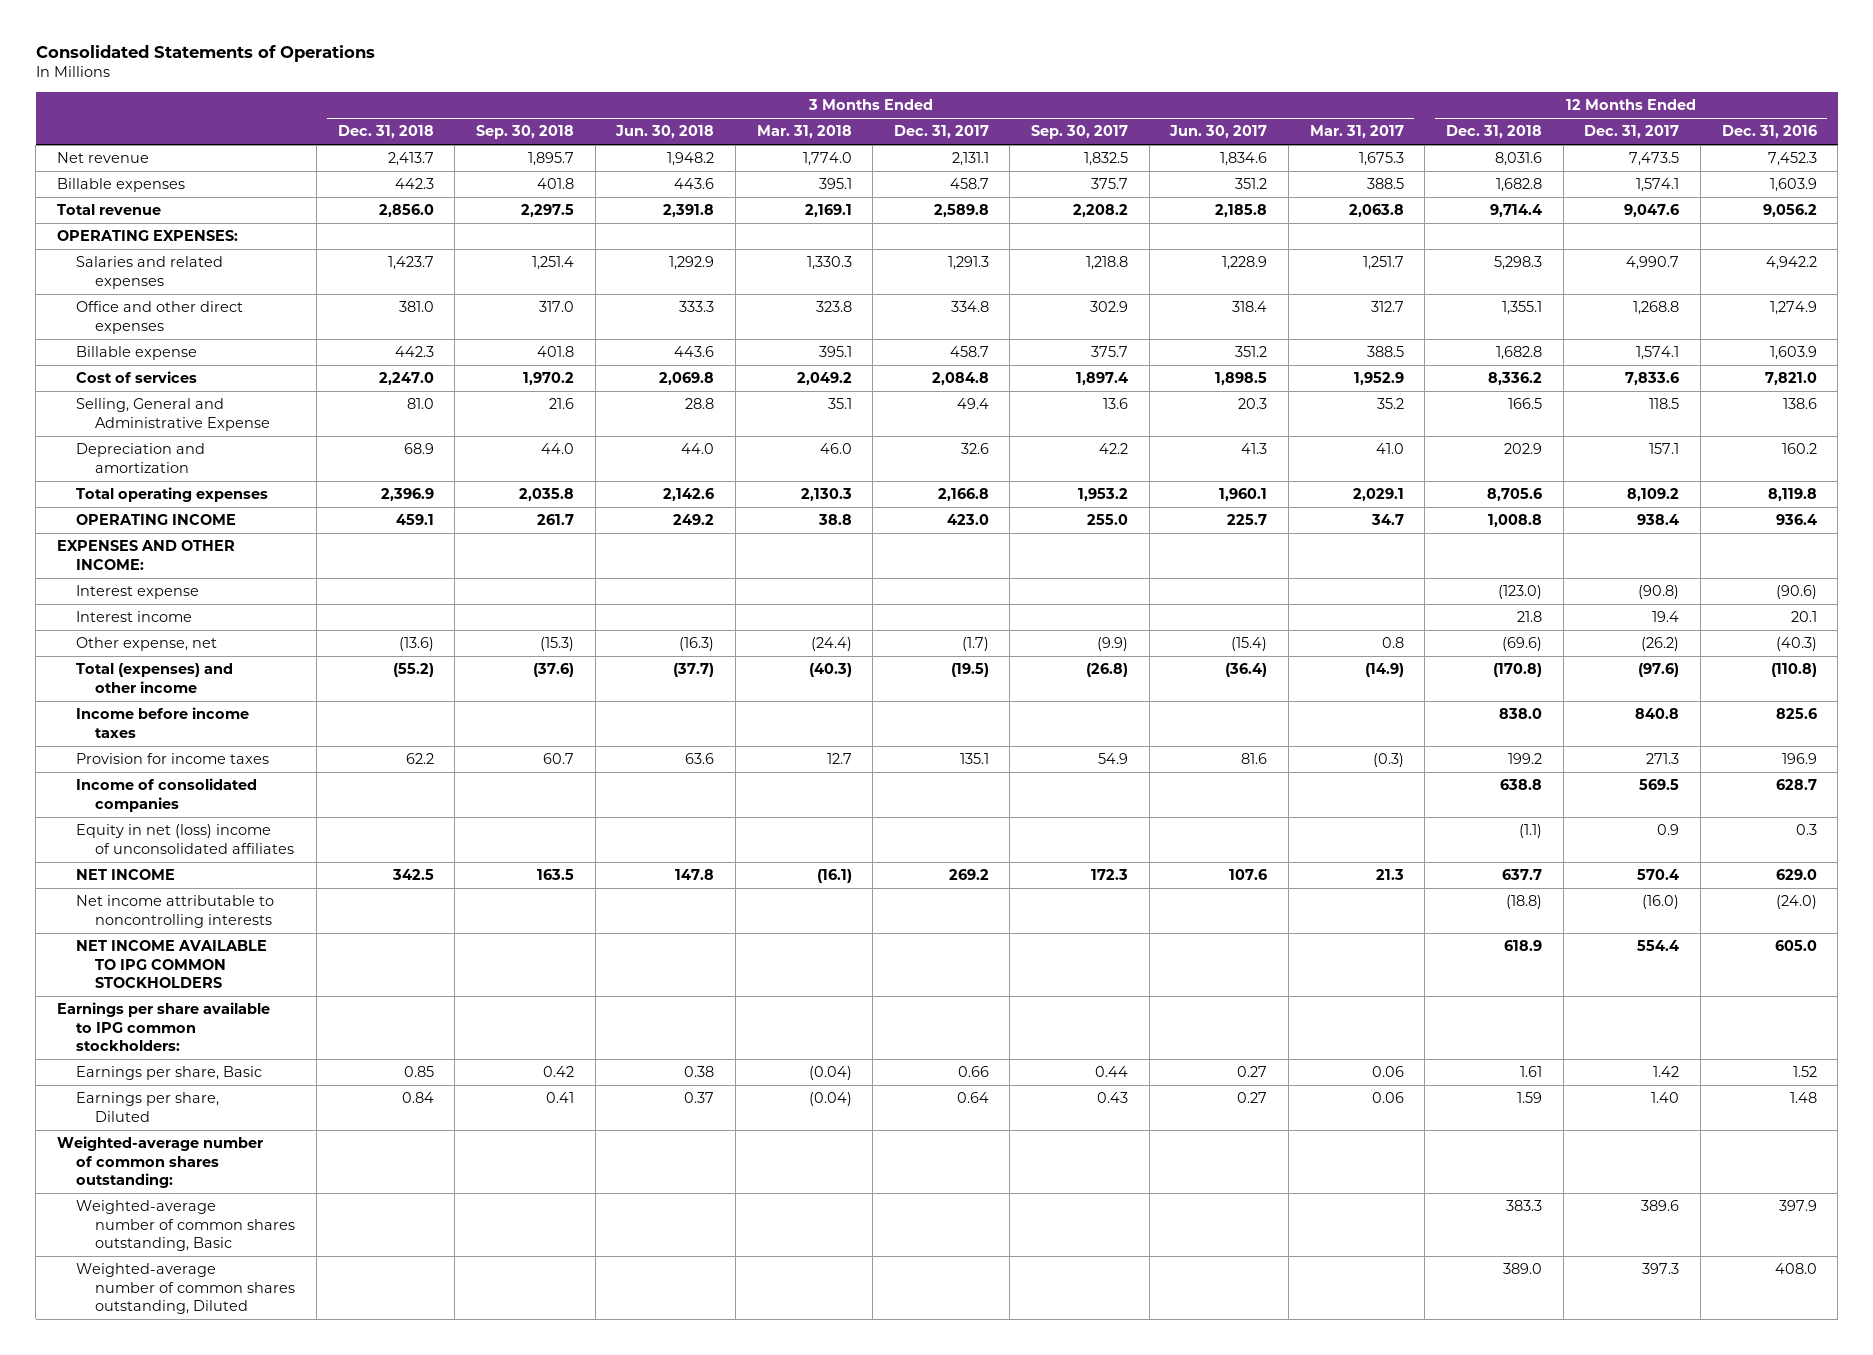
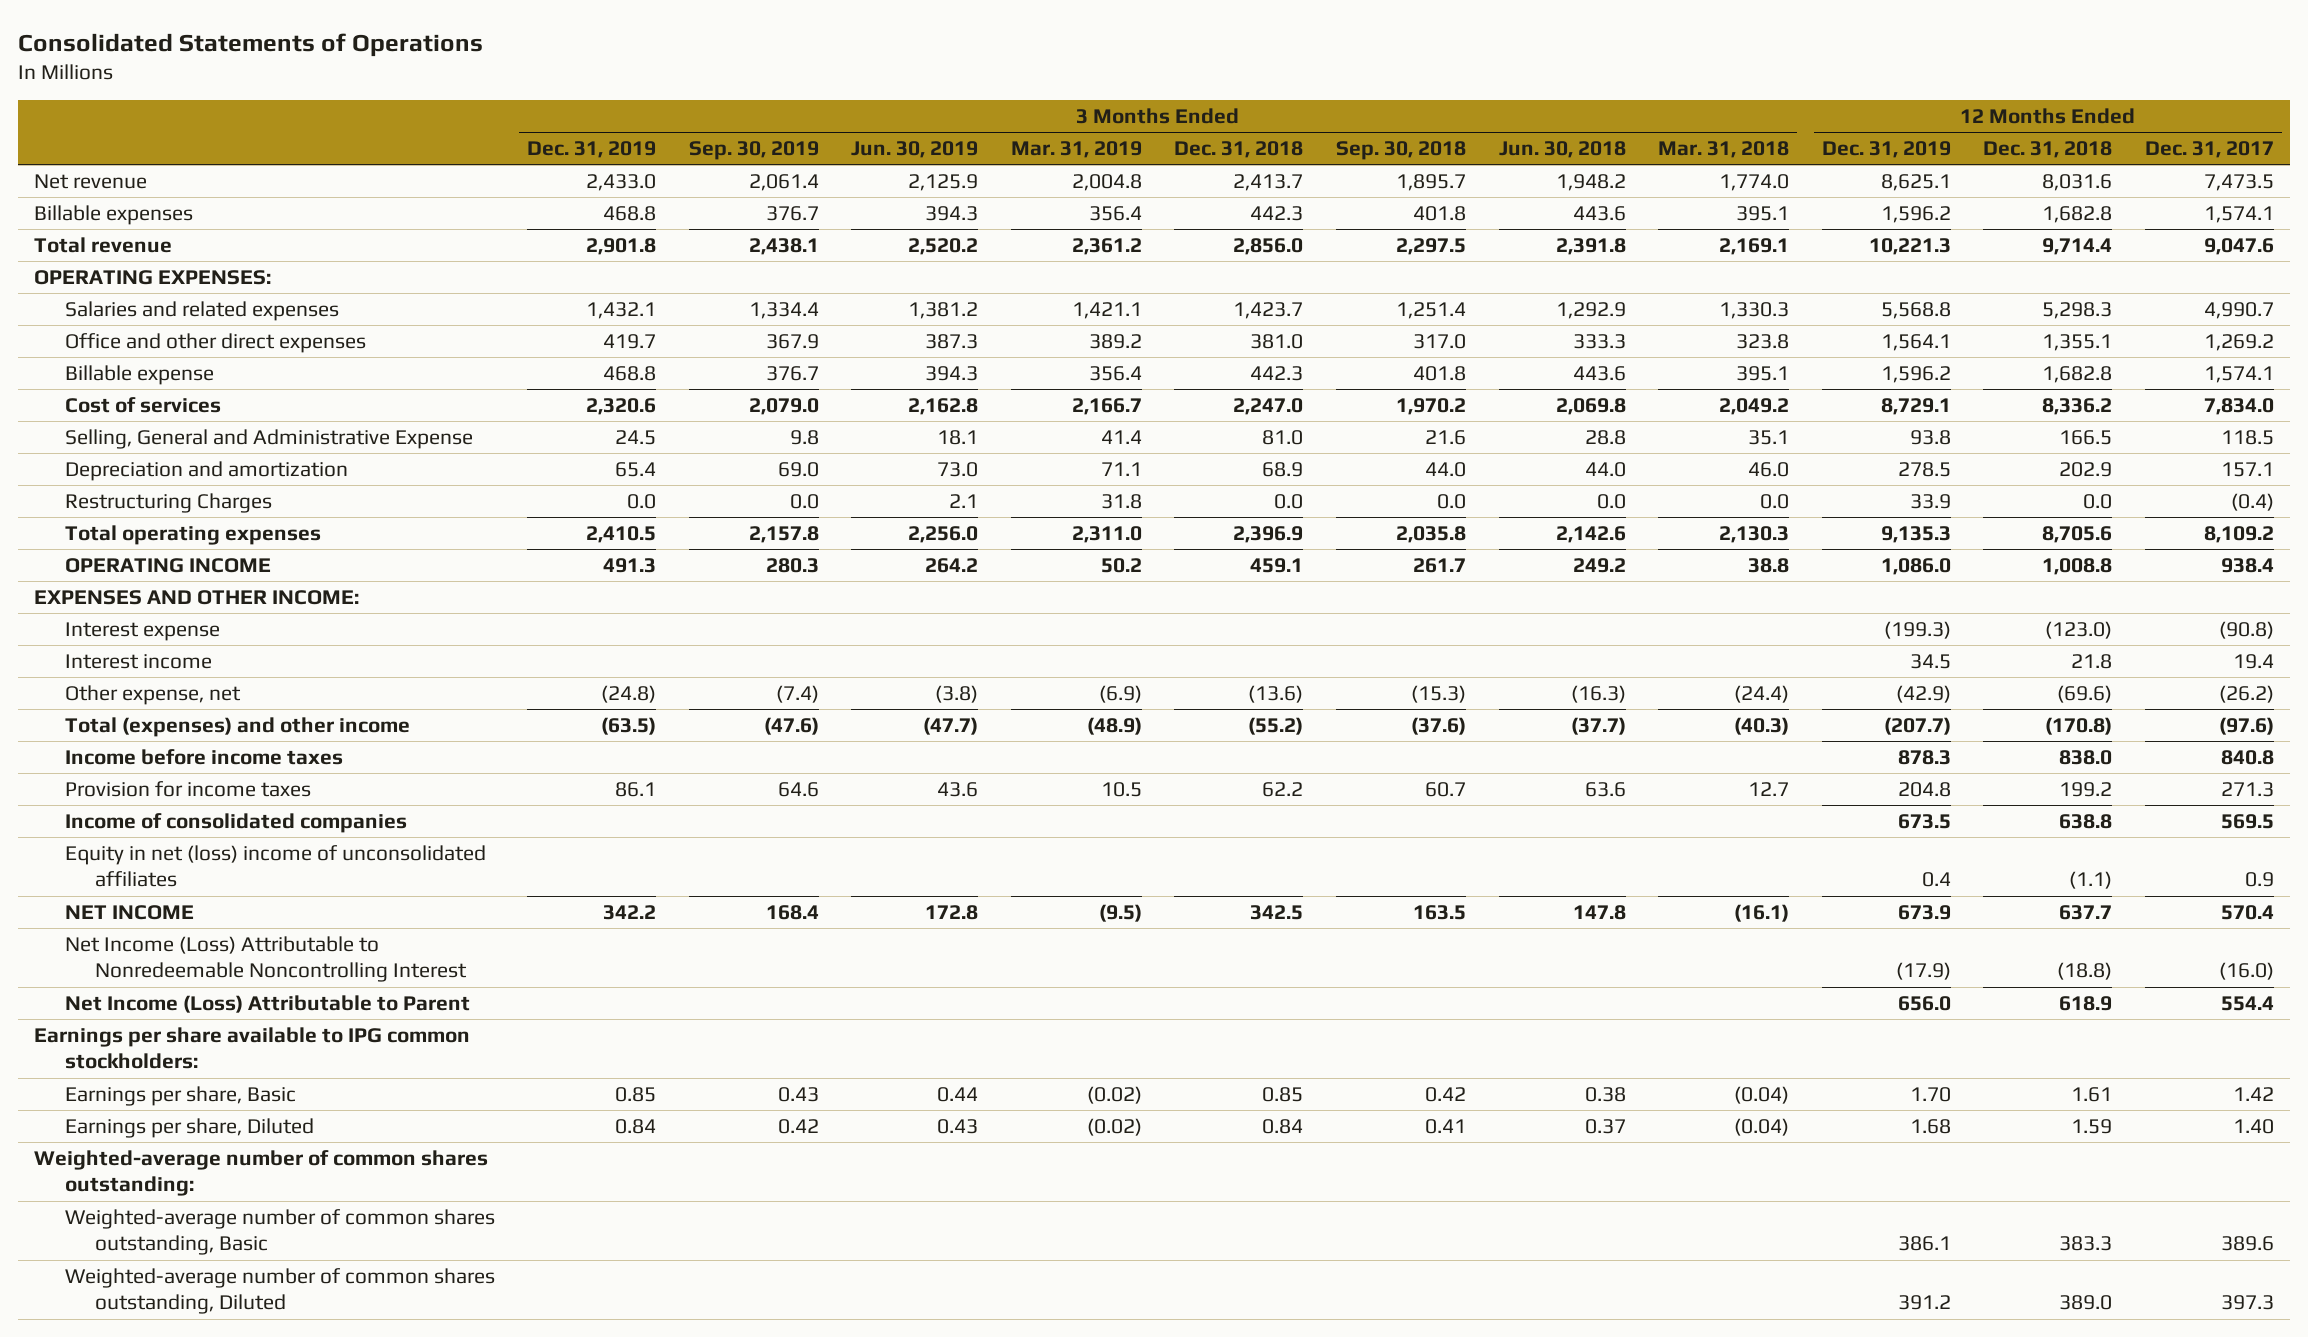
[893,125,989,139] Dec. 31, 2017 -> none
[1031,125,1129,140] Sep. 30, 2017 -> none
[1169,125,1268,139] Jun. 30, 2017 -> none
[1309,125,1404,139] Mar. 31, 2017 -> none
[1721,125,1817,139] Dec. 31, 2016 -> none
none -> [527,141,657,159] Dec. 31, 2019
none -> [688,141,819,161] Sep. 30, 2019
none -> [851,141,979,159] Jun. 30, 2019
none -> [1010,141,1142,159] Mar. 31, 2019
none -> [1821,141,1951,159] Dec. 31, 2019
[1633,301,1680,316] 1,268.8 -> [2203,333,2274,351] 1,269.2
[1625,372,1680,386] 7,833.6 -> [2203,397,2274,415] 7,834.0
none -> [64,492,272,513] Restructuring Charges
[76,895,275,928] Net income attributable to noncontrolling interests -> [64,935,468,983] Net Income (Loss) Attributable to Nonredeemable Noncontrolling Interest
[76,940,268,988] NET INCOME AVAILABLE TO IPG COMMON STOCKHOLDERS -> [64,994,470,1013] Net Income (Loss) Attributable to Parent

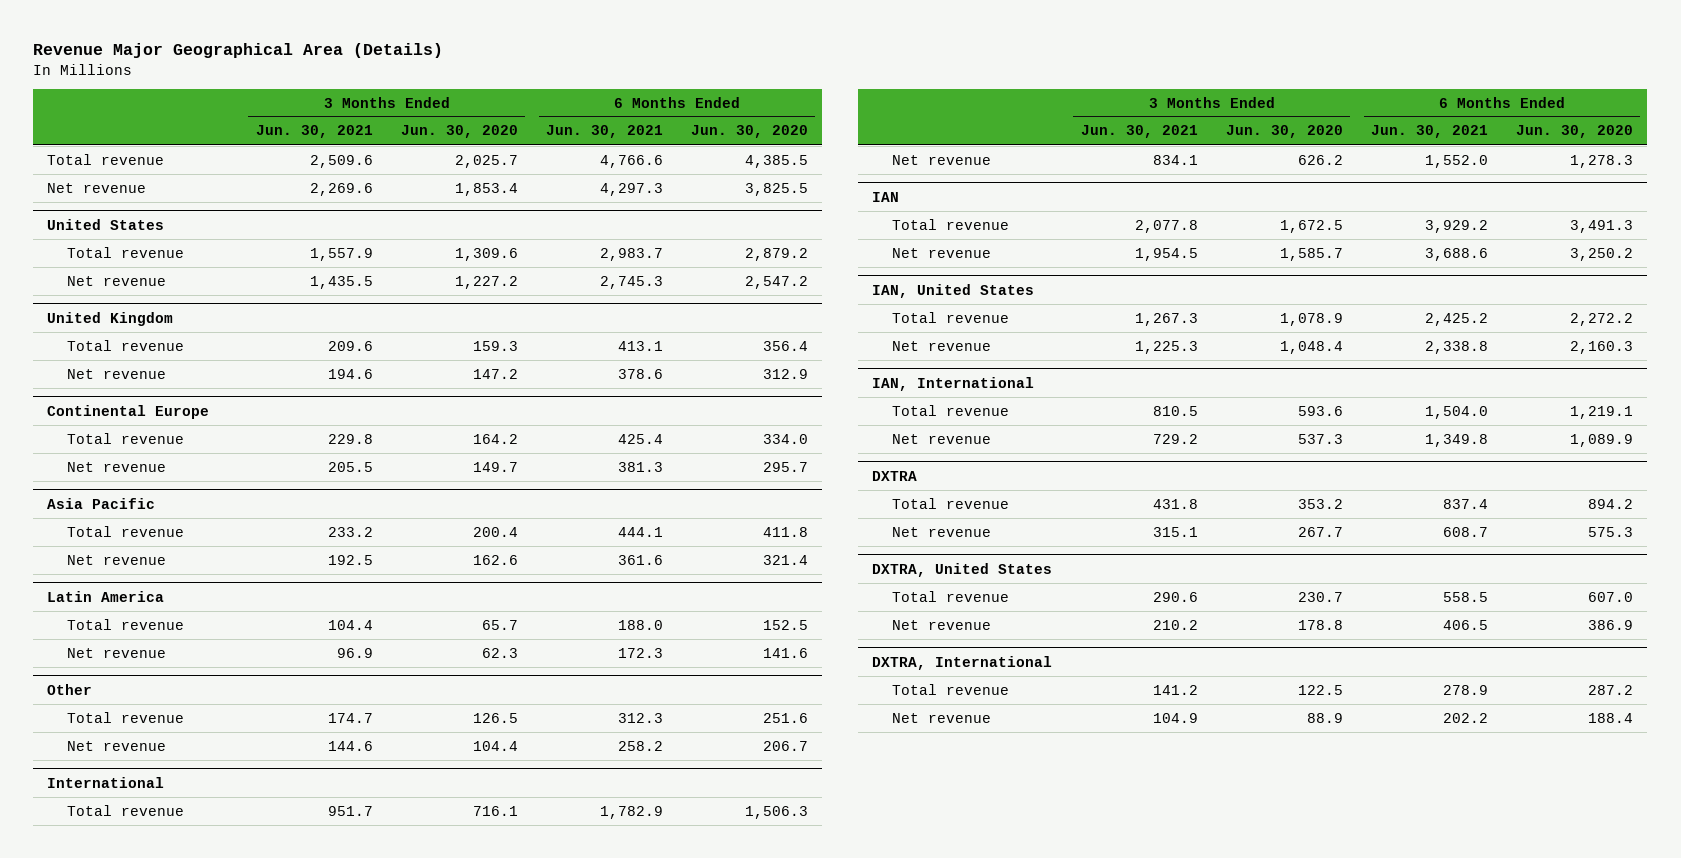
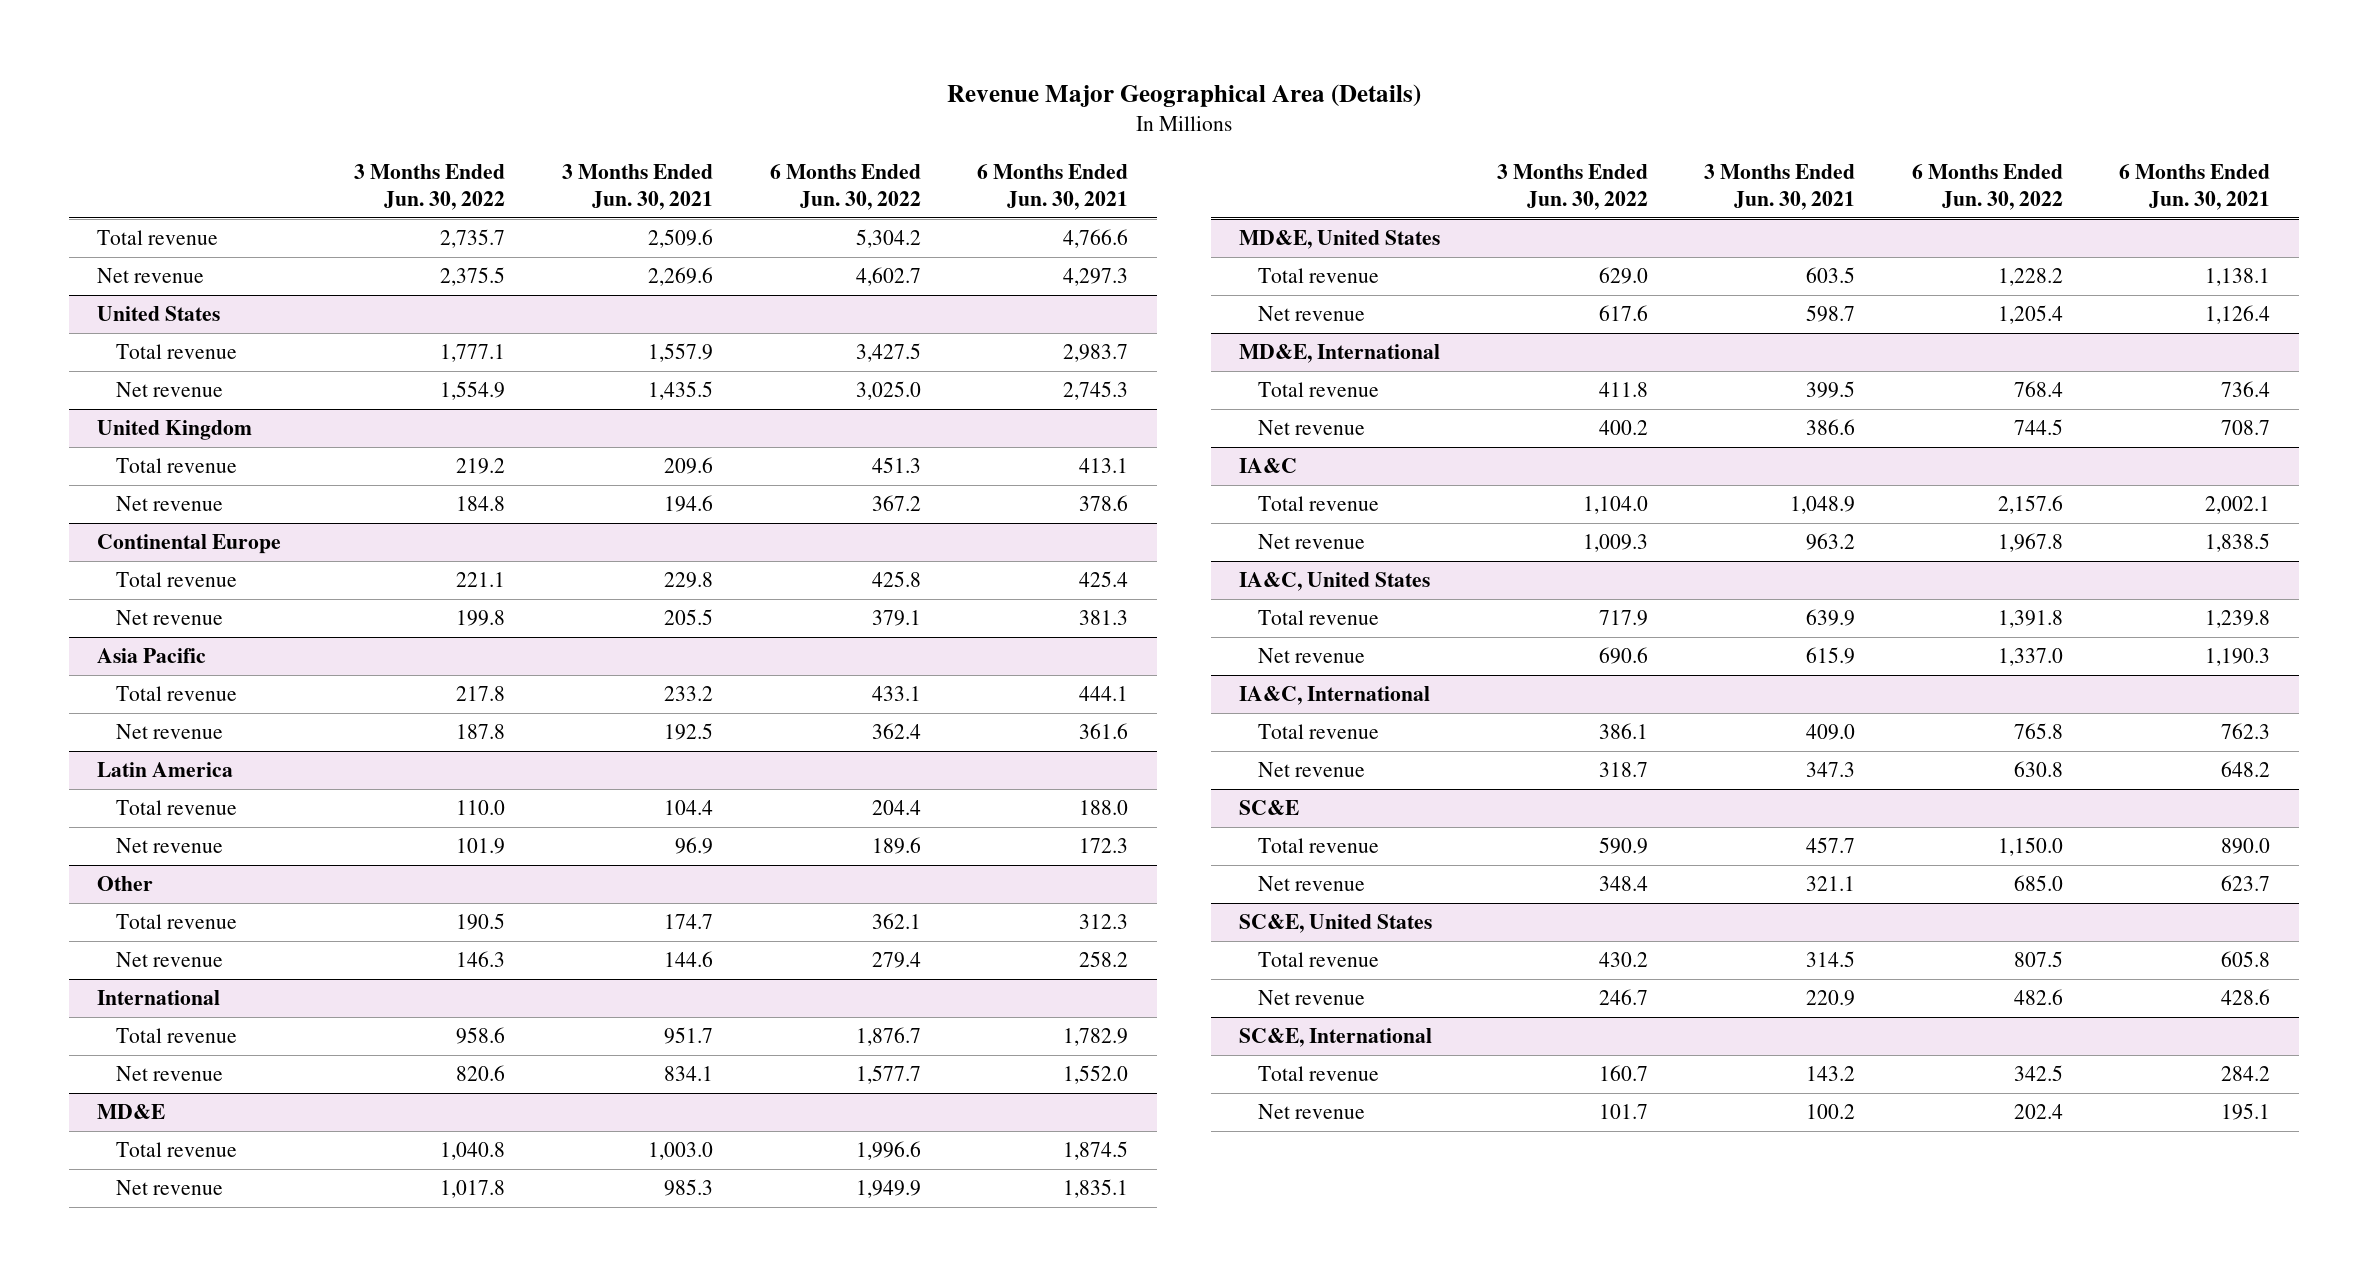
[400,125,518,139] Jun. 30, 2020 -> none
[691,125,809,139] Jun. 30, 2020 -> none
none -> [354,163,506,210] 3 Months Ended Jun. 30, 2022
none -> [769,163,921,210] 6 Months Ended Jun. 30, 2022
[872,191,900,202] IAN -> none
[872,283,1035,298] IAN, United States -> none
[872,376,1035,391] IAN, International -> none
[872,470,918,481] DXTRA -> none
[872,562,1053,577] DXTRA, United States -> none
[872,655,1053,670] DXTRA, International -> none
none -> [96,1103,165,1119] MD&E
[1134,219,1198,233] 2,077.8 -> [648,1141,714,1160] 1,003.0
[1425,219,1489,233] 3,929.2 -> [1063,1140,1129,1160] 1,874.5
[1134,247,1198,261] 1,954.5 -> [664,1178,714,1196] 985.3
[1425,247,1489,261] 3,688.6 -> [1063,1178,1129,1198] 1,835.1
none -> [1238,229,1440,249] MD&E, United States
[1134,312,1198,326] 1,267.3 -> [1806,266,1856,283] 603.5
[1425,312,1489,326] 2,425.2 -> [2205,267,2271,286] 1,138.1
[1134,340,1198,354] 1,225.3 -> [1806,304,1856,322] 598.7
[1425,340,1489,354] 2,338.8 -> [2205,304,2271,324] 1,126.4
none -> [1238,343,1440,363] MD&E, International
[1152,405,1198,416] 810.5 -> [1806,380,1856,398] 399.5
[1425,405,1489,419] 1,504.0 -> [2221,380,2271,397] 736.4
[1152,433,1198,444] 729.2 -> [1806,418,1856,435] 386.6
[1425,433,1489,447] 1,349.8 -> [2221,419,2271,435] 708.7
none -> [1238,457,1297,473] IA&C
[1152,498,1198,509] 431.8 -> [1790,495,1856,514] 1,048.9
[1443,498,1489,509] 837.4 -> [2205,495,2271,514] 2,002.1
[1152,526,1198,537] 315.1 -> [1806,532,1856,550] 963.2
[1443,526,1489,537] 608.7 -> [2205,532,2271,552] 1,838.5
none -> [1238,571,1430,591] IA&C, United States
[1152,591,1198,602] 290.6 -> [1806,608,1856,626] 639.9
[1443,591,1489,602] 558.5 -> [2205,609,2271,628] 1,239.8
[1152,619,1198,630] 210.2 -> [1806,646,1856,664] 615.9
[1443,619,1489,630] 406.5 -> [2205,647,2271,666] 1,190.3
none -> [1238,685,1430,705] IA&C, International
[1152,684,1198,695] 141.2 -> [1806,723,1856,740] 409.0
[1443,684,1489,695] 278.9 -> [2221,722,2271,739] 762.3
[1152,712,1198,723] 104.9 -> [1806,761,1856,777] 347.3
[1443,712,1489,723] 202.2 -> [2221,760,2271,777] 648.2
none -> [1238,799,1299,815] SC&E
none -> [1257,837,1379,853] Total revenue
none -> [1257,875,1365,891] Net revenue
none -> [1238,913,1432,933] SC&E, United States
none -> [1257,951,1379,967] Total revenue
none -> [1257,989,1365,1005] Net revenue
none -> [1238,1027,1432,1047] SC&E, International
none -> [1257,1065,1379,1081] Total revenue
none -> [1257,1103,1365,1119] Net revenue

